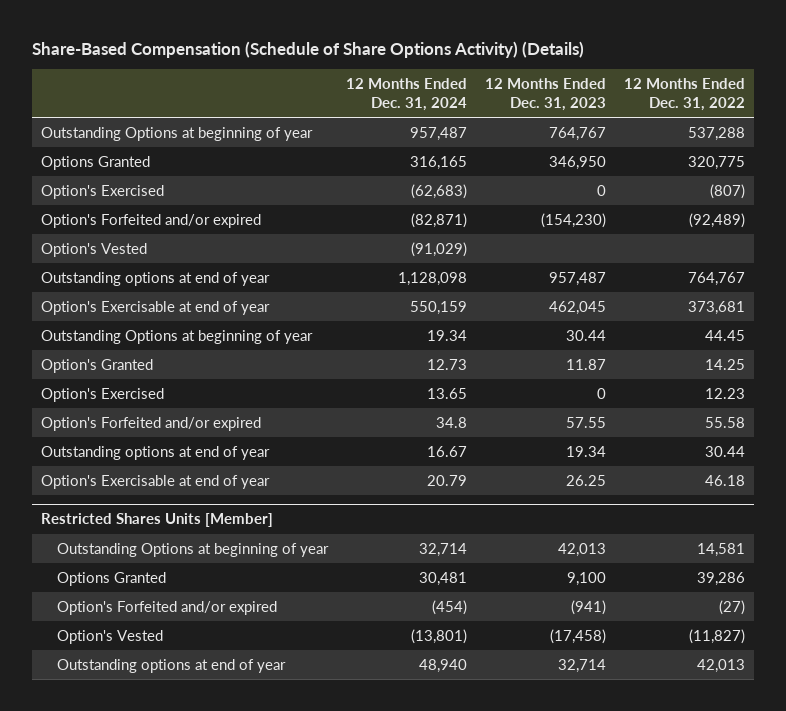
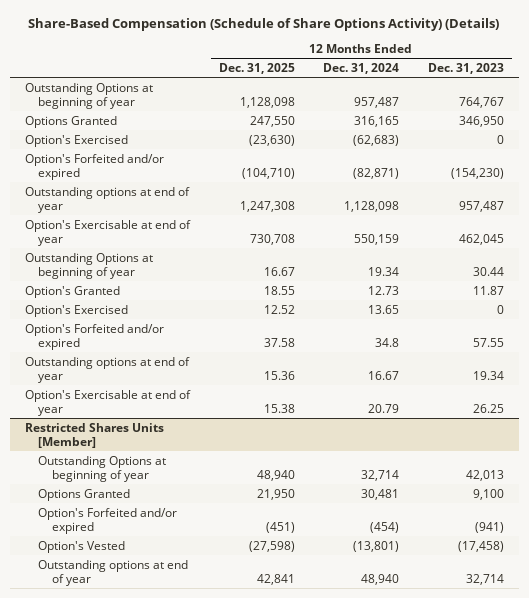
[623,77,745,111] 12 Months Ended Dec. 31, 2022 -> none
none -> [218,62,295,74] Dec. 31, 2025
[41,242,148,257] Option's Vested -> none

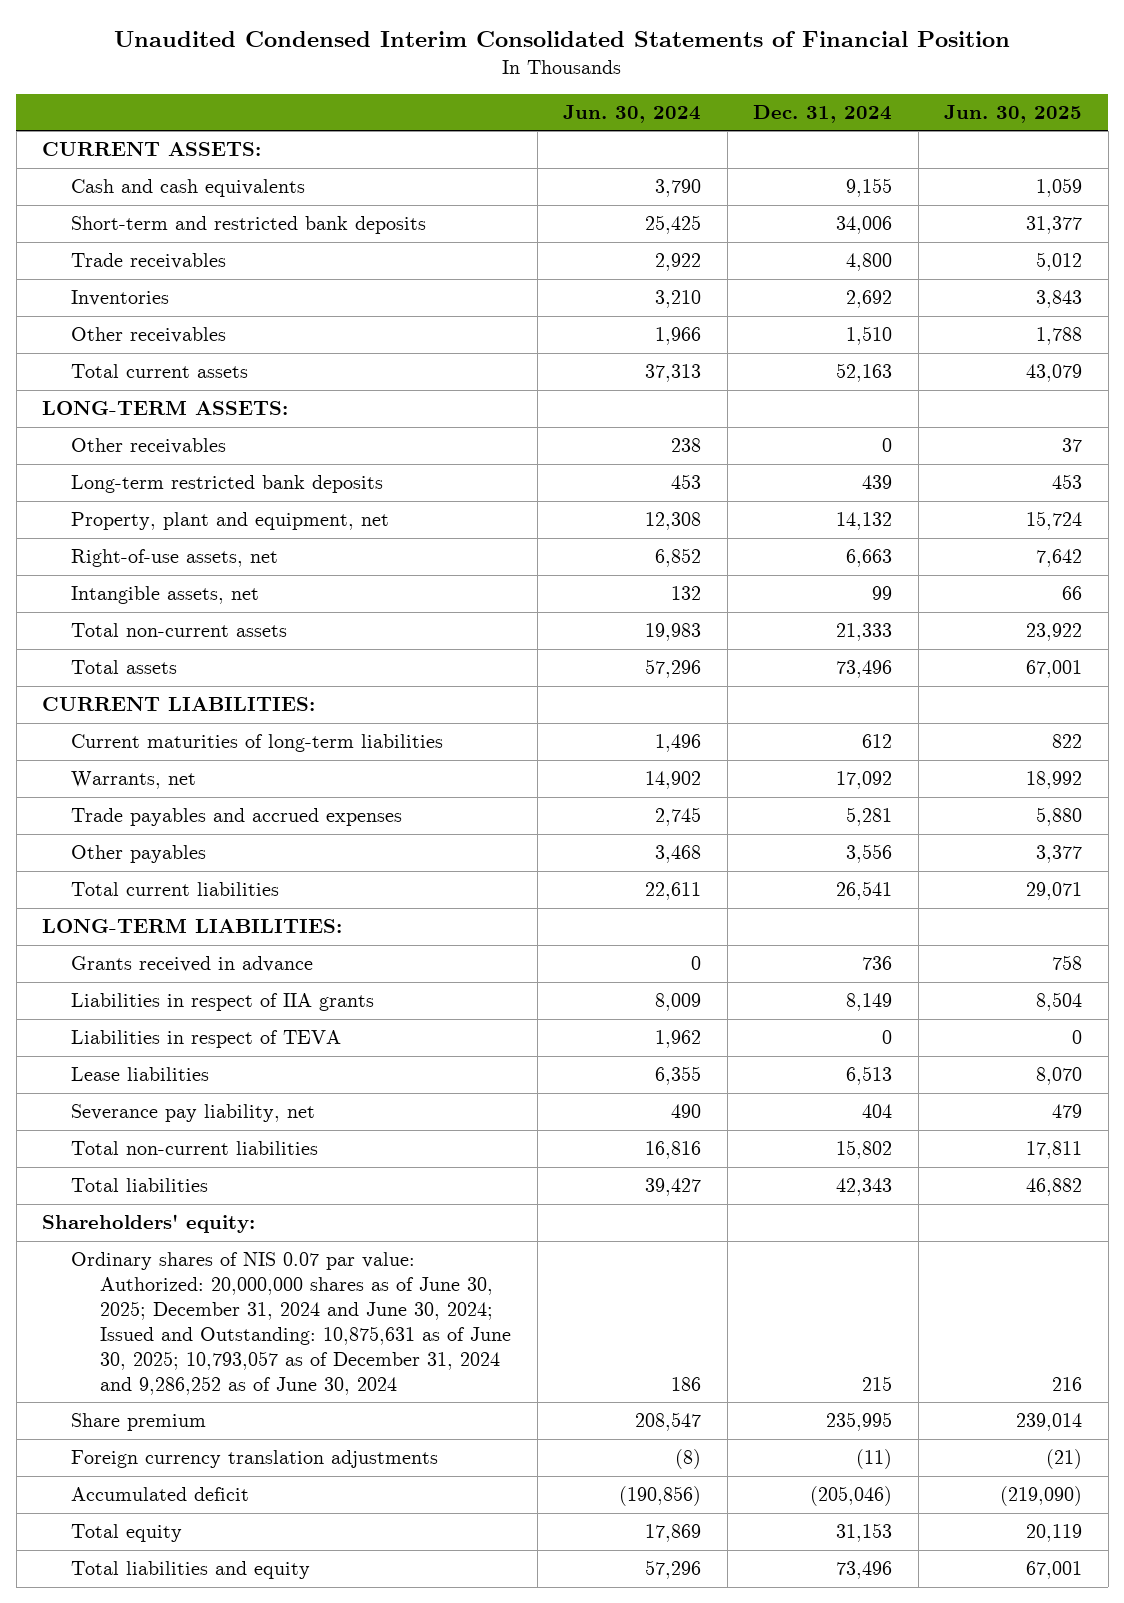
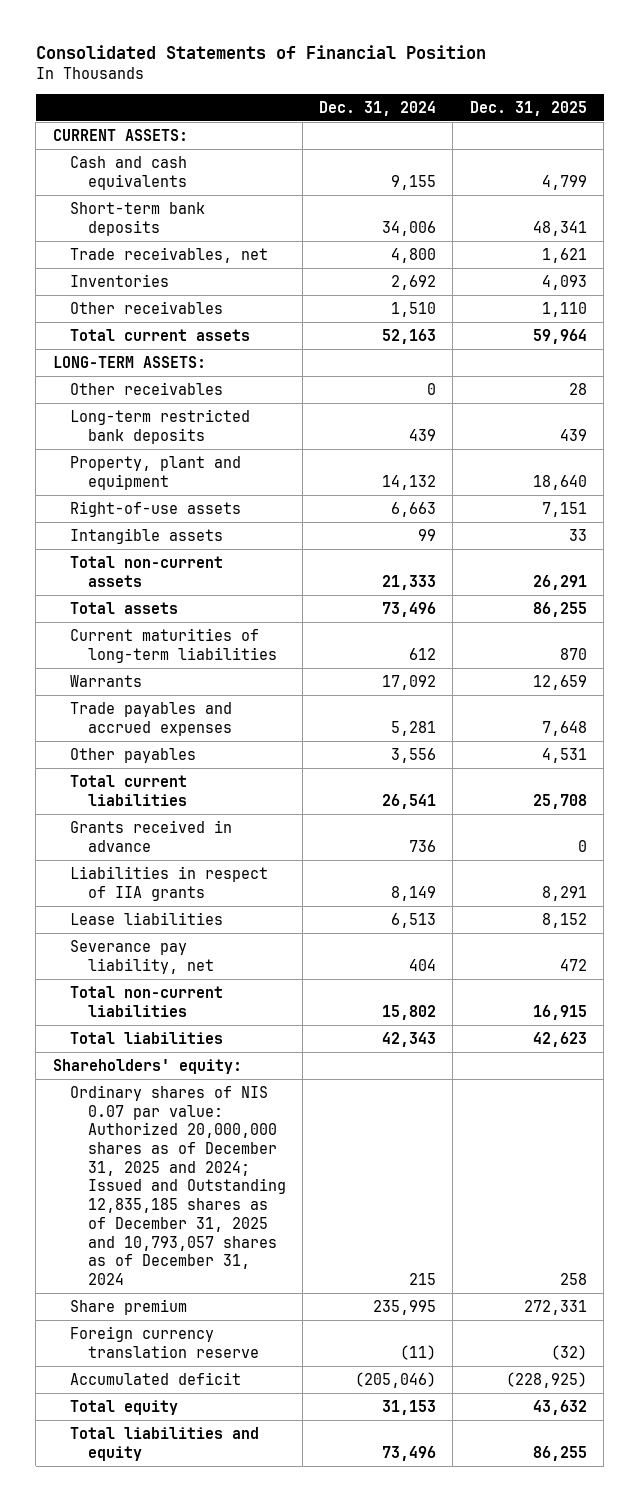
[114,30,1011,47] Unaudited Condensed Interim Consolidated Statements of Financial Position -> [35,44,486,59] Consolidated Statements of Financial Position
[563,104,702,123] Jun. 30, 2024 -> none
[944,104,1083,123] Jun. 30, 2025 -> none
none -> [469,100,587,116] Dec. 31, 2025
[71,216,427,235] Short-term and restricted bank deposits -> [70,201,206,236] Short-term bank deposits
[71,253,227,270] Trade receivables -> [70,246,269,263] Trade receivables, net
[71,512,390,531] Property, plant and equipment, net -> [70,455,242,490] Property, plant and equipment
[71,549,279,568] Right-of-use assets, net -> [70,500,242,517] Right-of-use assets
[71,586,260,605] Intangible assets, net -> [70,527,224,544] Intangible assets
[42,697,316,712] CURRENT LIABILITIES: -> none
[71,771,197,790] Warrants, net -> [70,674,143,687] Warrants
[42,918,343,934] LONG-TERM LIABILITIES: -> none
[71,1030,342,1049] Liabilities in respect of TEVA -> none
[71,1252,512,1395] Ordinary shares of NIS 0.07 par value: Authorized: 20,000,000 shares as of June 30, 2025; December 31, 2024 and June 30, 2024; Issued and Outstanding: 10,875,631 as of June 30, 2025; 10,793,057 as of December 31, 2024 and 9,286,252 as of June 30, 2024 -> [70,1084,286,1285] Ordinary shares of NIS 0.07 par value: Authorized 20,000,000 shares as of December 31, 2025 and 2024; Issued and Outstanding 12,835,185 shares as of December 31, 2025 and 10,793,057 shares as of December 31, 2024
[71,1450,439,1469] Foreign currency translation adjustments -> [70,1325,259,1358] Foreign currency translation reserve

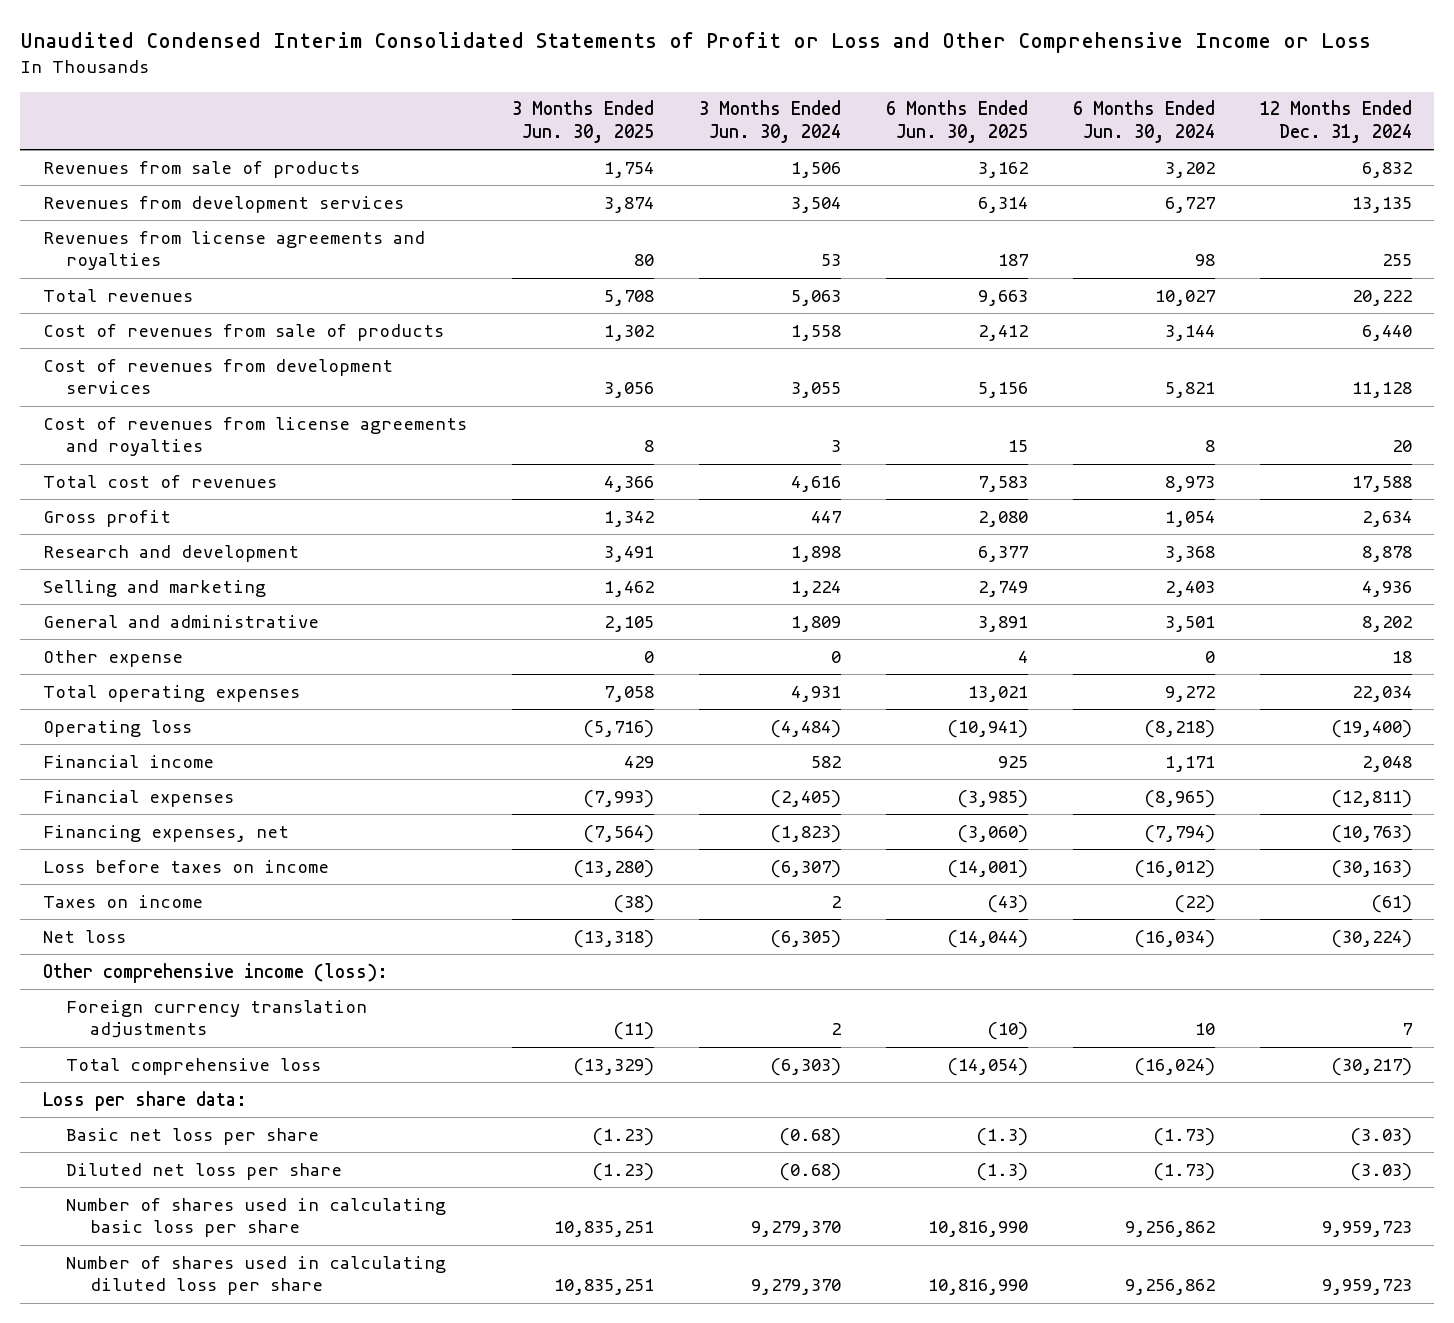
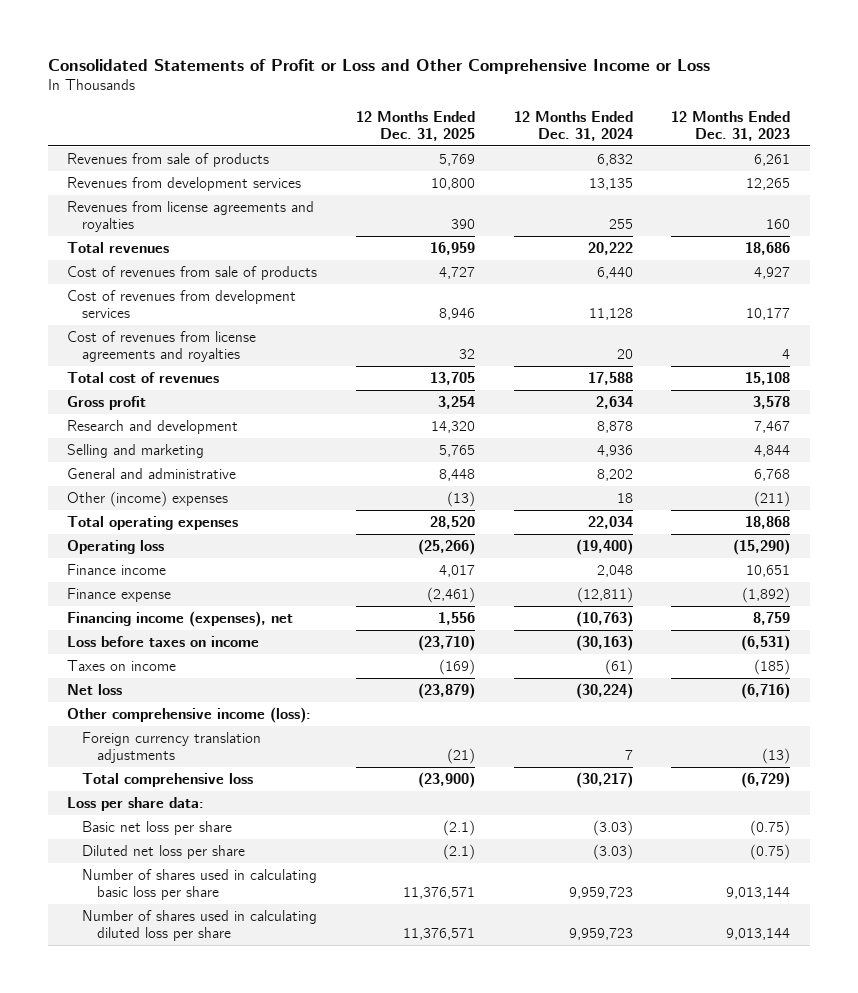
[20,32,1372,54] Unaudited Condensed Interim Consolidated Statements of Profit or Loss and Other Comprehensive Income or Loss -> [48,58,711,74] Consolidated Statements of Profit or Loss and Other Comprehensive Income or Loss
[511,100,654,144] 3 Months Ended Jun. 30, 2025 -> none
[698,100,841,144] 3 Months Ended Jun. 30, 2024 -> none
[885,100,1028,144] 6 Months Ended Jun. 30, 2025 -> none
[1072,100,1215,144] 6 Months Ended Jun. 30, 2024 -> none
none -> [356,110,476,142] 12 Months Ended Dec. 31, 2025
none -> [671,110,791,142] 12 Months Ended Dec. 31, 2023
[42,649,183,667] Other expense -> none
none -> [67,490,229,507] Other (income) expenses
[42,754,214,768] Financial income -> [67,563,167,575] Finance income
[42,789,234,807] Financial expenses -> [67,587,172,602] Finance expense
[42,824,289,842] Financing expenses, net -> [67,610,294,627] Financing income (expenses), net

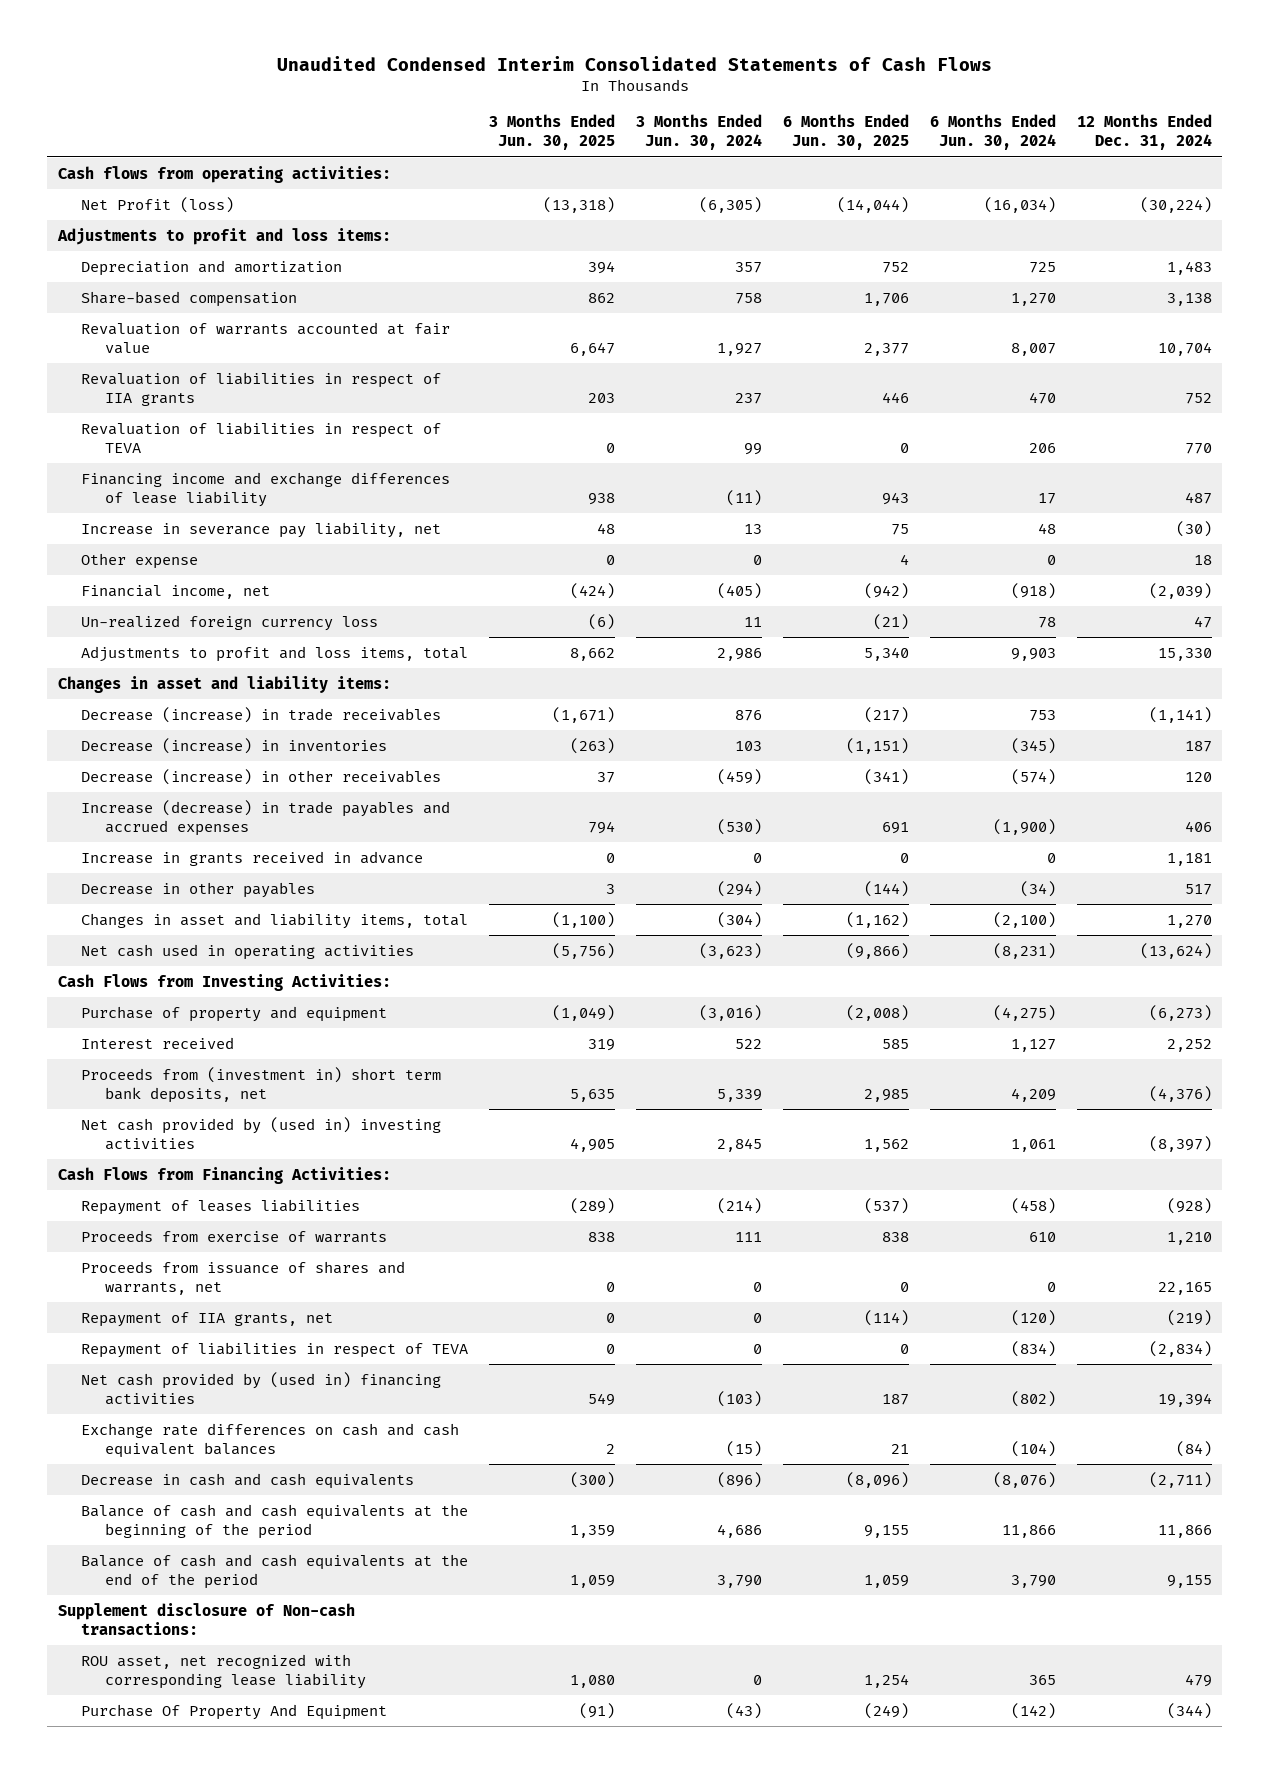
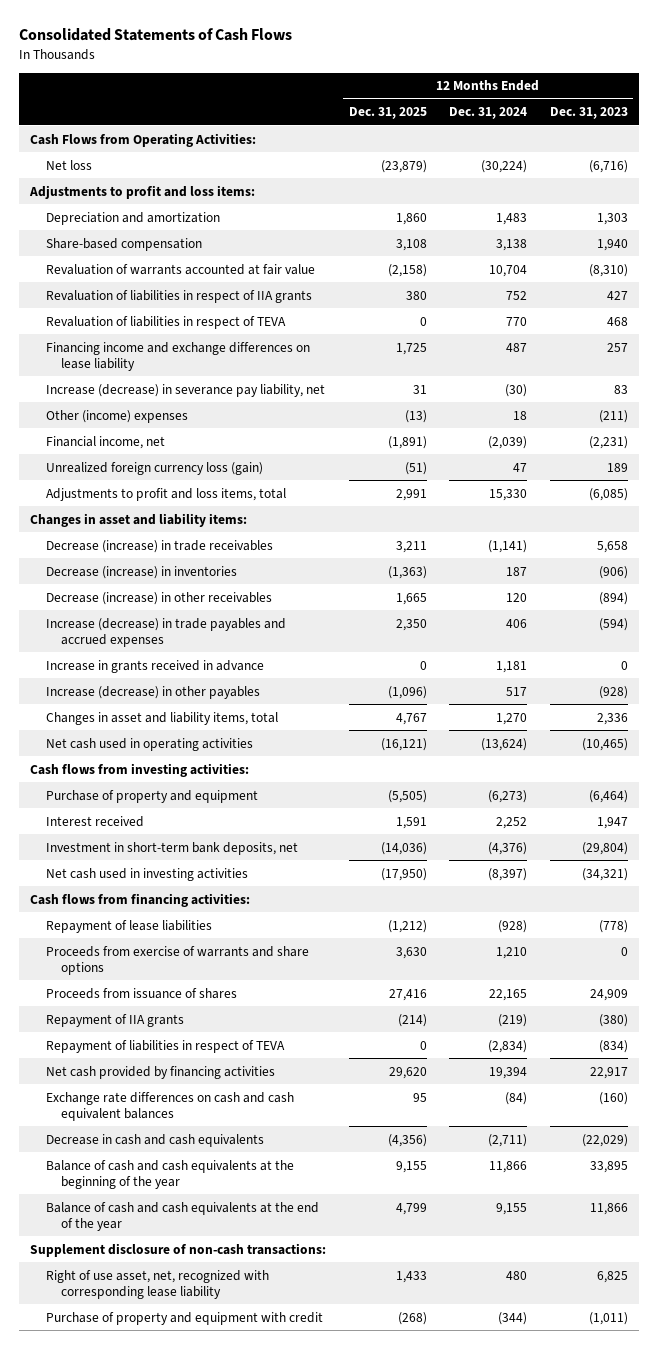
[276,55,992,71] Unaudited Condensed Interim Consolidated Statements of Cash Flows -> [18,28,292,42] Consolidated Statements of Cash Flows
[489,114,616,151] 3 Months Ended Jun. 30, 2025 -> none
[636,114,763,151] 3 Months Ended Jun. 30, 2024 -> none
[783,114,910,151] 6 Months Ended Jun. 30, 2025 -> none
[930,114,1057,151] 6 Months Ended Jun. 30, 2024 -> none
none -> [348,107,427,120] Dec. 31, 2025
none -> [549,107,628,120] Dec. 31, 2023
[57,165,391,183] Cash flows from operating activities: -> [30,132,257,147] Cash Flows from Operating Activities:
[81,196,235,213] Net Profit (loss) -> [45,159,92,170] Net loss
[81,552,199,569] Other expense -> none
[81,471,451,508] Financing income and exchange differences of lease liability -> [45,341,310,371] Financing income and exchange differences on lease liability
[81,521,442,538] Increase in severance pay liability, net -> [45,383,325,397] Increase (decrease) in severance pay liability, net
none -> [45,409,188,423] Other (income) expenses
[81,614,379,631] Un-realized foreign currency loss -> [45,461,263,475] Unrealized foreign currency loss (gain)
[81,881,316,898] Decrease in other payables -> [45,685,260,699] Increase (decrease) in other payables
[57,973,391,991] Cash Flows from Investing Activities: -> [30,762,250,777] Cash flows from investing activities:
[81,1066,442,1104] Proceeds from (investment in) short term bank deposits, net -> [45,841,298,855] Investment in short-term bank deposits, net
[81,1116,442,1151] Net cash provided by (used in) investing activities -> [45,867,248,881] Net cash used in investing activities
[57,1166,391,1184] Cash Flows from Financing Activities: -> [30,892,251,907] Cash flows from financing activities:
[81,1198,361,1215] Repayment of leases liabilities -> [45,919,212,933] Repayment of lease liabilities
[81,1229,388,1243] Proceeds from exercise of warrants -> [45,945,309,975] Proceeds from exercise of warrants and share options
[81,1260,406,1296] Proceeds from issuance of shares and warrants, net -> [45,987,237,999] Proceeds from issuance of shares
[81,1311,334,1327] Repayment of IIA grants, net -> [45,1013,184,1027] Repayment of IIA grants
[81,1371,442,1406] Net cash provided by (used in) financing activities -> [45,1065,275,1079] Net cash provided by financing activities
[81,1503,469,1540] Balance of cash and cash equivalents at the beginning of the period -> [45,1159,294,1189] Balance of cash and cash equivalents at the beginning of the year
[81,1553,469,1590] Balance of cash and cash equivalents at the end of the period -> [45,1201,319,1231] Balance of cash and cash equivalents at the end of the year
[57,1602,355,1636] Supplement disclosure of Non-cash transactions: -> [30,1242,327,1257] Supplement disclosure of non-cash transactions:
[81,1653,366,1690] ROU asset, net recognized with corresponding lease liability -> [45,1269,269,1299] Right of use asset, net, recognized with corresponding lease liability
[1184,1674,1212,1688] 479 -> [506,1270,528,1280] 480
[81,1703,388,1720] Purchase Of Property And Equipment -> [45,1311,323,1325] Purchase of property and equipment with credit

